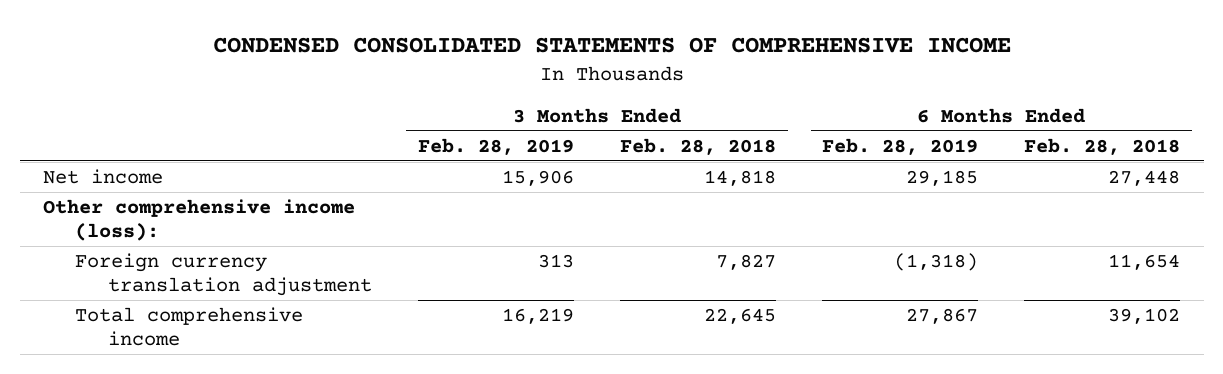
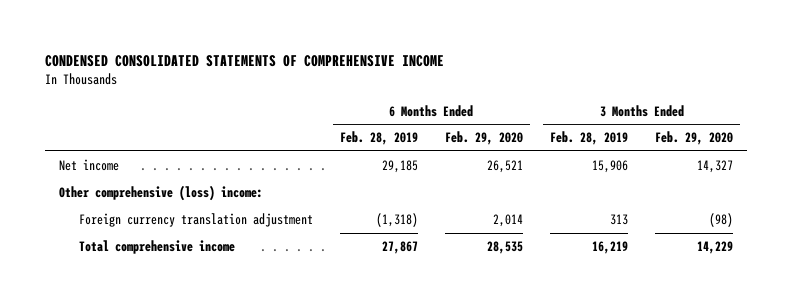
[620,137,777,155] Feb. 28, 2018 -> none
[1024,137,1181,155] Feb. 28, 2018 -> none
none -> [444,131,523,146] Feb. 29, 2020
none -> [655,131,734,146] Feb. 29, 2020
[42,199,355,242] Other comprehensive income (loss): -> [58,184,263,201] Other comprehensive (loss) income:

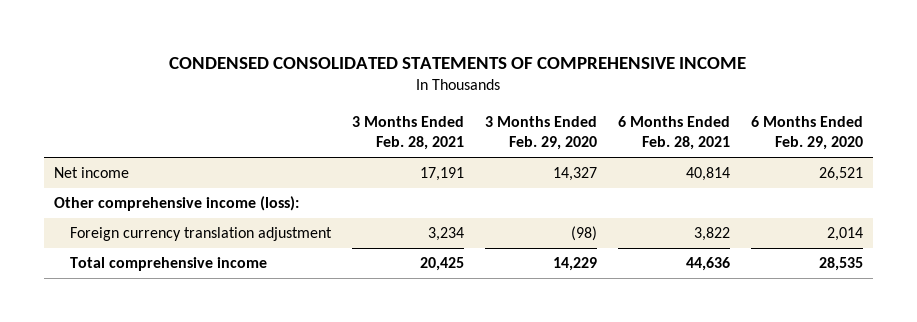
[339,131,418,146] Feb. 28, 2019 -> none
[550,131,629,146] Feb. 28, 2019 -> none
none -> [351,115,464,151] 3 Months Ended Feb. 28, 2021
none -> [617,115,730,151] 6 Months Ended Feb. 28, 2021
[58,184,263,201] Other comprehensive (loss) income: -> [54,196,300,212] Other comprehensive income (loss):

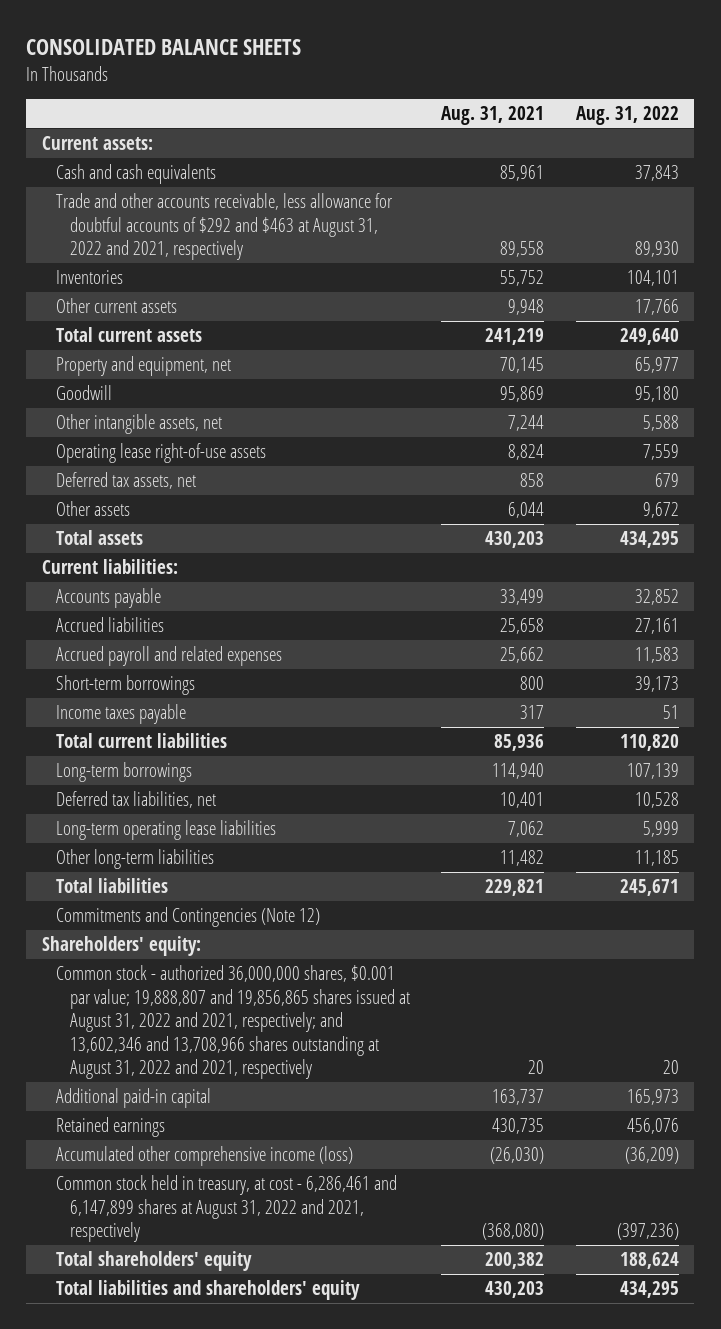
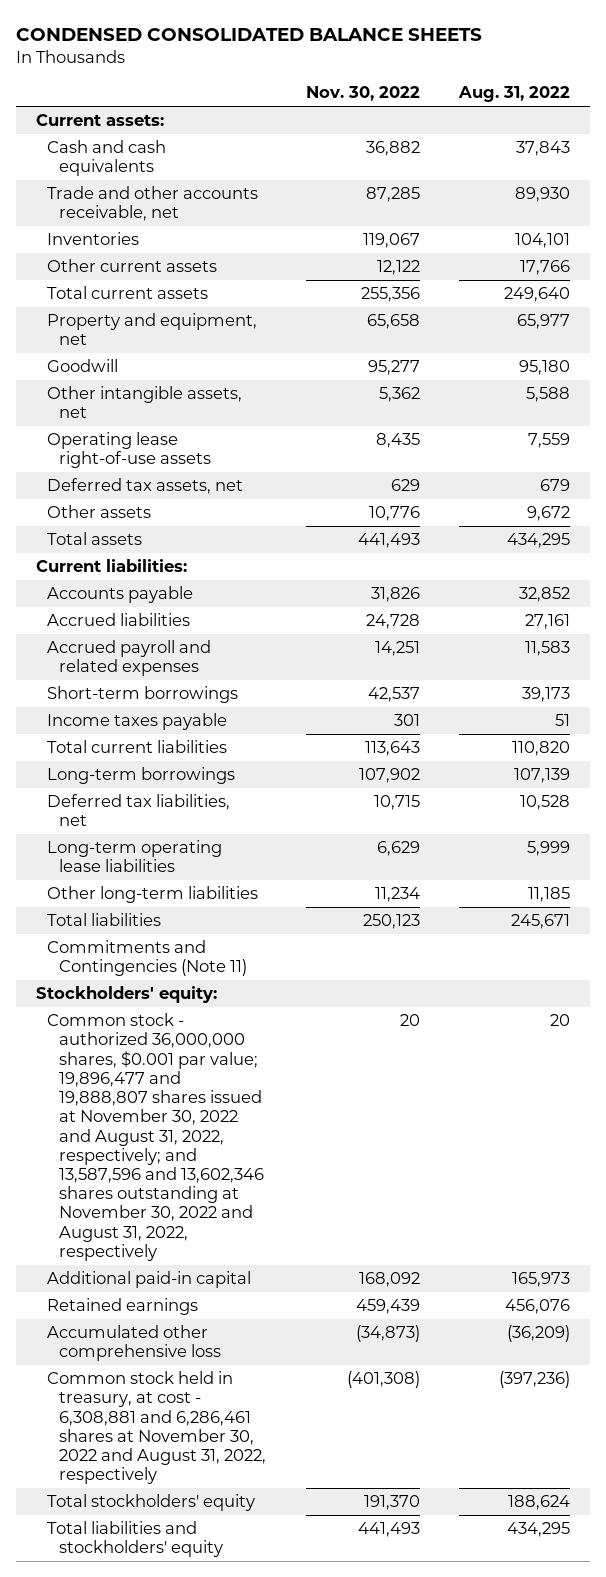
[26,39,302,56] CONSOLIDATED BALANCE SHEETS -> [15,28,482,42] CONDENSED CONSOLIDATED BALANCE SHEETS
[441,106,545,126] Aug. 31, 2021 -> none
none -> [305,86,420,102] Nov. 30, 2022
[56,193,394,261] Trade and other accounts receivable, less allowance for doubtful accounts of $292 and $463 at August 31, 2022 and 2021, respectively -> [47,186,259,222] Trade and other accounts receivable, net
[56,907,321,928] Commitments and Contingencies (Note 12) -> [47,940,247,977] Commitments and Contingencies (Note 11)
[41,936,201,957] Shareholders' equity: -> [35,986,217,1004] Stockholders' equity:
[56,965,411,1080] Common stock - authorized 36,000,000 shares, $0.001 par value; 19,888,807 and 19,856,865 shares issued at August 31, 2022 and 2021, respectively; and 13,602,346 and 13,708,966 shares outstanding at August 31, 2022 and 2021, respectively -> [47,1013,264,1261] Common stock - authorized 36,000,000 shares, $0.001 par value; 19,896,477 and 19,888,807 shares issued at November 30, 2022 and August 31, 2022, respectively; and 13,587,596 and 13,602,346 shares outstanding at November 30, 2022 and August 31, 2022, respectively
[56,1146,354,1167] Accumulated other comprehensive income (loss) -> [47,1325,221,1362] Accumulated other comprehensive loss
[56,1175,398,1243] Common stock held in treasury, at cost - 6,286,461 and 6,147,899 shares at August 31, 2022 and 2021, respectively -> [47,1371,266,1485] Common stock held in treasury, at cost - 6,308,881 and 6,286,461 shares at November 30, 2022 and August 31, 2022, respectively
[56,1251,253,1272] Total shareholders' equity -> [47,1494,256,1512] Total stockholders' equity
[56,1280,361,1301] Total liabilities and shareholders' equity -> [47,1521,223,1558] Total liabilities and stockholders' equity

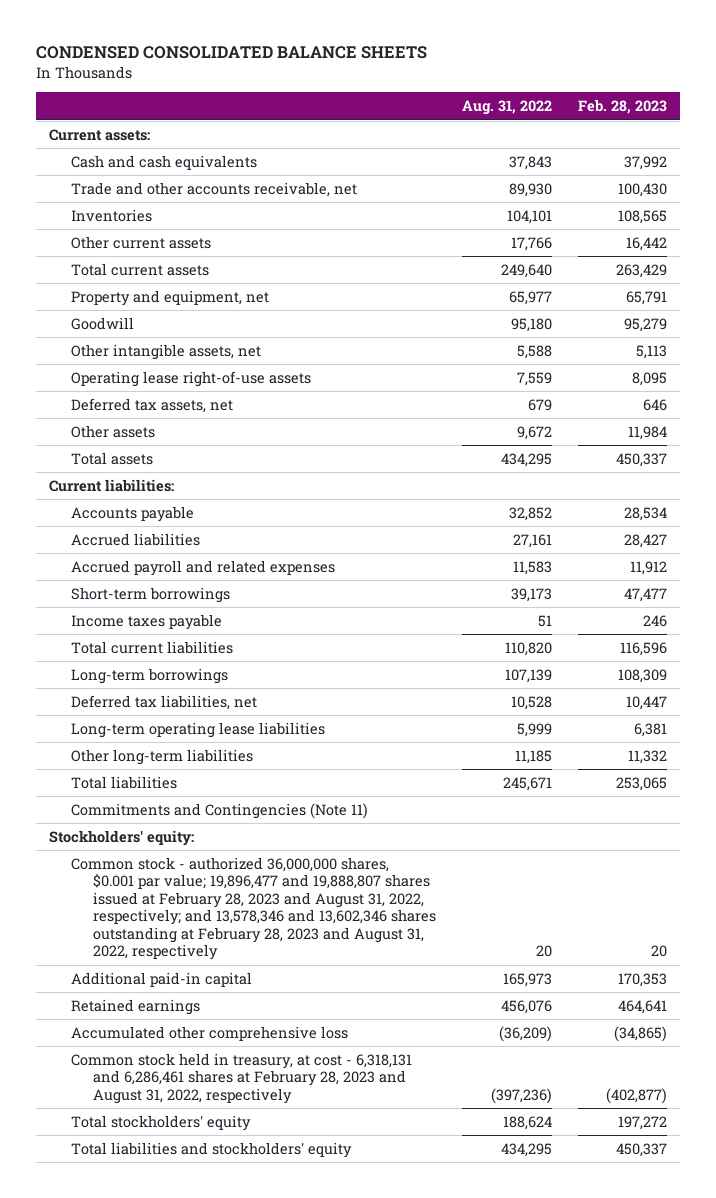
[305,86,420,102] Nov. 30, 2022 -> none
none -> [578,99,668,115] Feb. 28, 2023
[47,1013,264,1261] Common stock - authorized 36,000,000 shares, $0.001 par value; 19,896,477 and 19,888,807 shares issued at November 30, 2022 and August 31, 2022, respectively; and 13,587,596 and 13,602,346 shares outstanding at November 30, 2022 and August 31, 2022, respectively -> [71,856,437,961] Common stock - authorized 36,000,000 shares, $0.001 par value; 19,896,477 and 19,888,807 shares issued at February 28, 2023 and August 31, 2022, respectively; and 13,578,346 and 13,602,346 shares outstanding at February 28, 2023 and August 31, 2022, respectively
[47,1371,266,1485] Common stock held in treasury, at cost - 6,308,881 and 6,286,461 shares at November 30, 2022 and August 31, 2022, respectively -> [71,1052,413,1104] Common stock held in treasury, at cost - 6,318,131 and 6,286,461 shares at February 28, 2023 and August 31, 2022, respectively

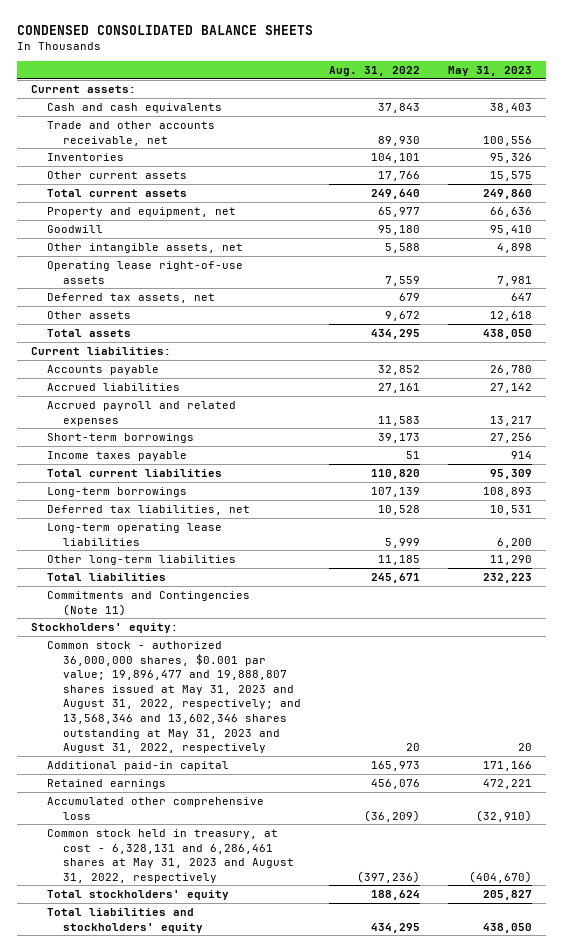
[578,99,668,115] Feb. 28, 2023 -> none
none -> [448,65,533,76] May 31, 2023
[71,856,437,961] Common stock - authorized 36,000,000 shares, $0.001 par value; 19,896,477 and 19,888,807 shares issued at February 28, 2023 and August 31, 2022, respectively; and 13,578,346 and 13,602,346 shares outstanding at February 28, 2023 and August 31, 2022, respectively -> [47,640,302,754] Common stock - authorized 36,000,000 shares, $0.001 par value; 19,896,477 and 19,888,807 shares issued at May 31, 2023 and August 31, 2022, respectively; and 13,568,346 and 13,602,346 shares outstanding at May 31, 2023 and August 31, 2022, respectively
[71,1052,413,1104] Common stock held in treasury, at cost - 6,318,131 and 6,286,461 shares at February 28, 2023 and August 31, 2022, respectively -> [47,828,295,883] Common stock held in treasury, at cost - 6,328,131 and 6,286,461 shares at May 31, 2023 and August 31, 2022, respectively

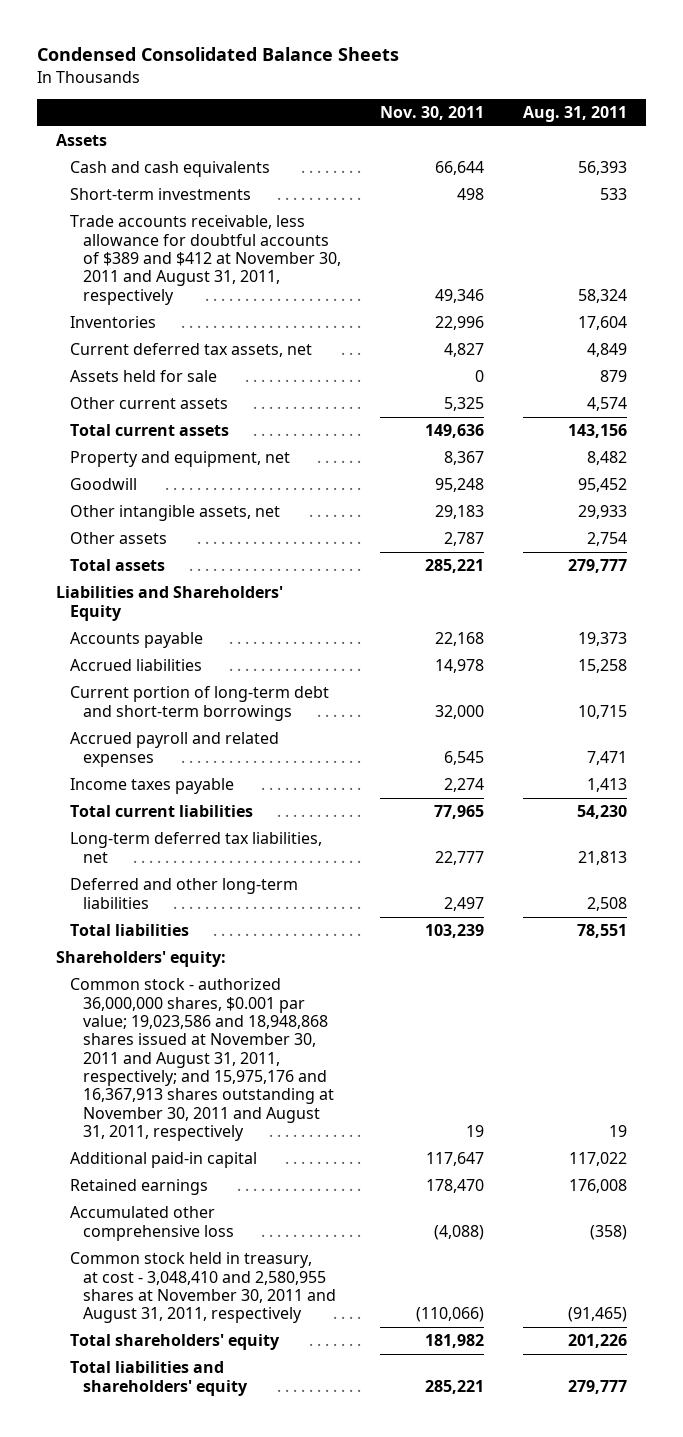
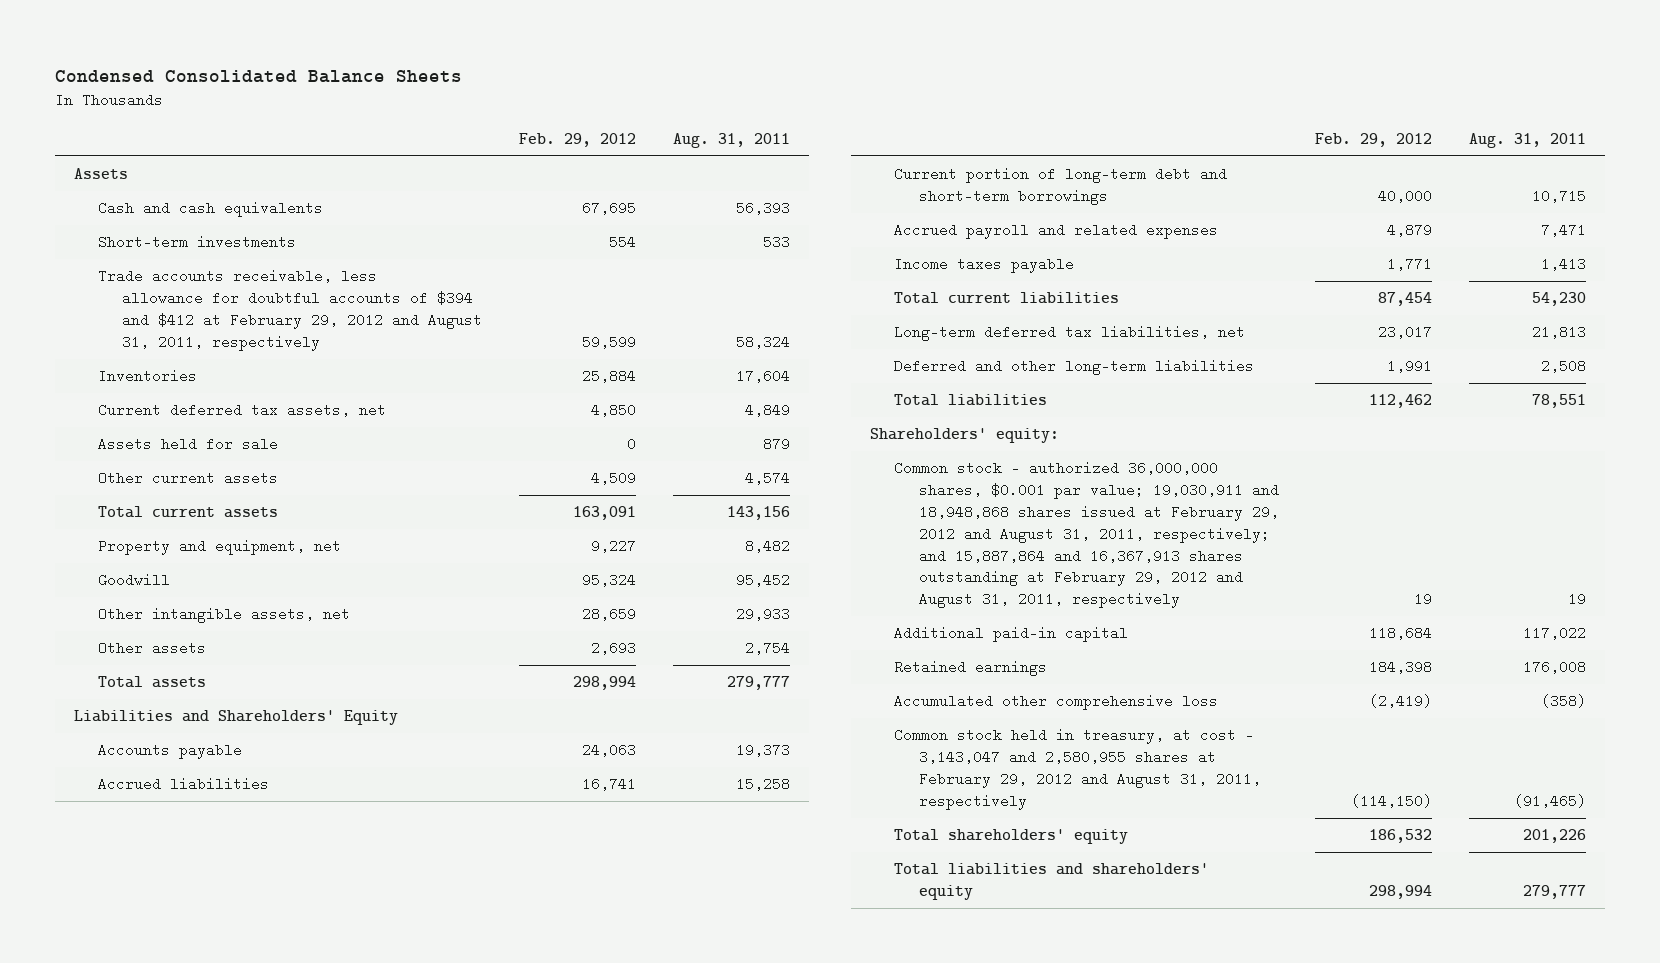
[380,105,485,120] Nov. 30, 2011 -> none
none -> [519,132,637,147] Feb. 29, 2012
[69,215,342,305] Trade accounts receivable, less allowance for doubtful accounts of $389 and $412 at November 30, 2011 and August 31, 2011, respectively -> [97,269,483,351] Trade accounts receivable, less allowance for doubtful accounts of $394 and $412 at February 29, 2012 and August 31, 2011, respectively
[69,978,335,1141] Common stock - authorized 36,000,000 shares, $0.001 par value; 19,023,586 and 18,948,868 shares issued at November 30, 2011 and August 31, 2011, respectively; and 15,975,176 and 16,367,913 shares outstanding at November 30, 2011 and August 31, 2011, respectively -> [894,461,1279,609] Common stock - authorized 36,000,000 shares, $0.001 par value; 19,030,911 and 18,948,868 shares issued at February 29, 2012 and August 31, 2011, respectively; and 15,887,864 and 16,367,913 shares outstanding at February 29, 2012 and August 31, 2011, respectively
[69,1252,337,1324] Common stock held in treasury, at cost - 3,048,410 and 2,580,955 shares at November 30, 2011 and August 31, 2011, respectively -> [894,728,1261,810] Common stock held in treasury, at cost - 3,143,047 and 2,580,955 shares at February 29, 2012 and August 31, 2011, respectively

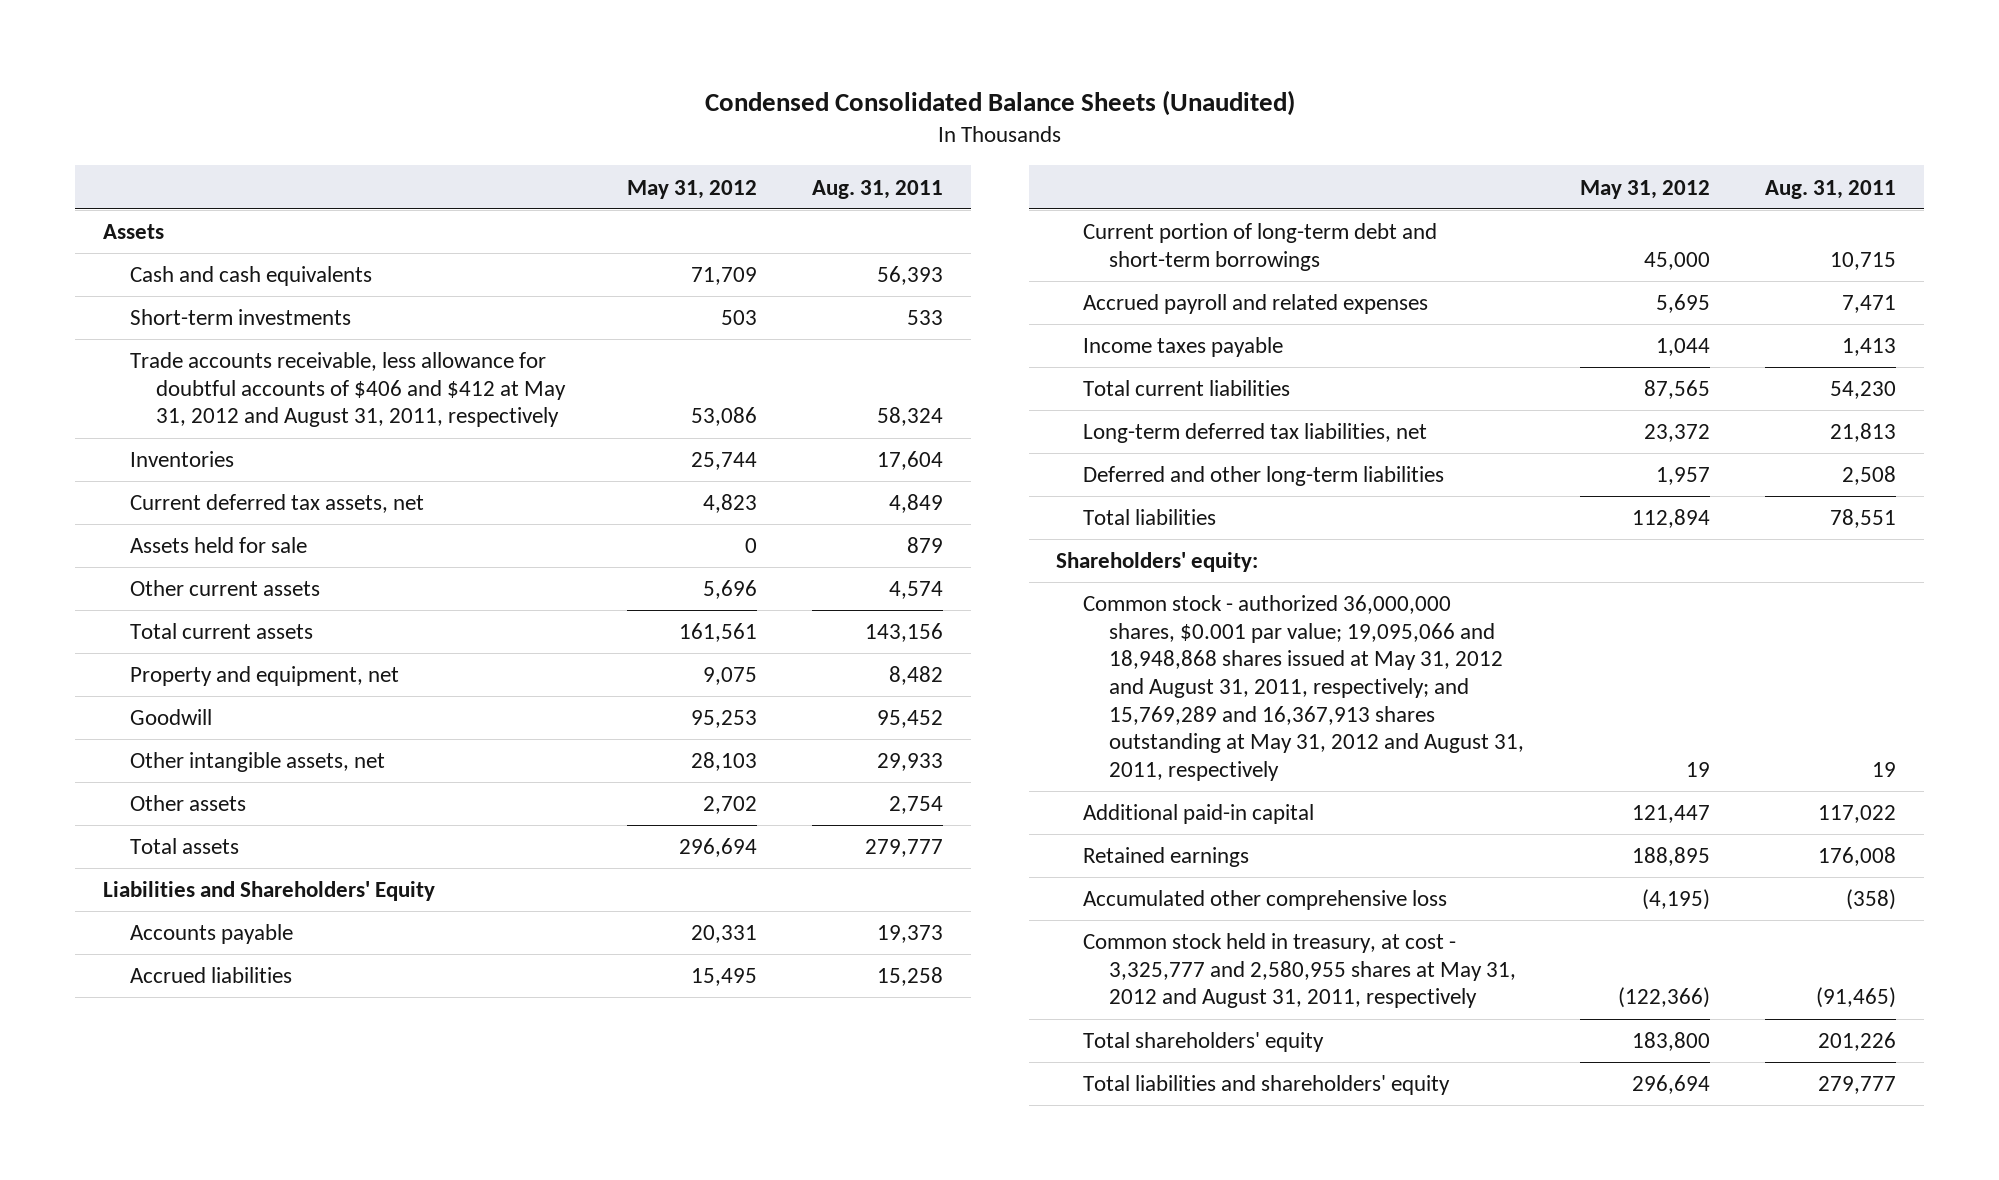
[55,69,463,83] Condensed Consolidated Balance Sheets -> [704,90,1295,117] Condensed Consolidated Balance Sheets (Unaudited)
[519,132,637,147] Feb. 29, 2012 -> none
none -> [626,179,757,199] May 31, 2012
[97,269,483,351] Trade accounts receivable, less allowance for doubtful accounts of $394 and $412 at February 29, 2012 and August 31, 2011, respectively -> [129,352,567,428] Trade accounts receivable, less allowance for doubtful accounts of $406 and $412 at May 31, 2012 and August 31, 2011, respectively
[894,461,1279,609] Common stock - authorized 36,000,000 shares, $0.001 par value; 19,030,911 and 18,948,868 shares issued at February 29, 2012 and August 31, 2011, respectively; and 15,887,864 and 16,367,913 shares outstanding at February 29, 2012 and August 31, 2011, respectively -> [1082,595,1525,781] Common stock - authorized 36,000,000 shares, $0.001 par value; 19,095,066 and 18,948,868 shares issued at May 31, 2012 and August 31, 2011, respectively; and 15,769,289 and 16,367,913 shares outstanding at May 31, 2012 and August 31, 2011, respectively
[894,728,1261,810] Common stock held in treasury, at cost - 3,143,047 and 2,580,955 shares at February 29, 2012 and August 31, 2011, respectively -> [1082,933,1517,1009] Common stock held in treasury, at cost - 3,325,777 and 2,580,955 shares at May 31, 2012 and August 31, 2011, respectively

